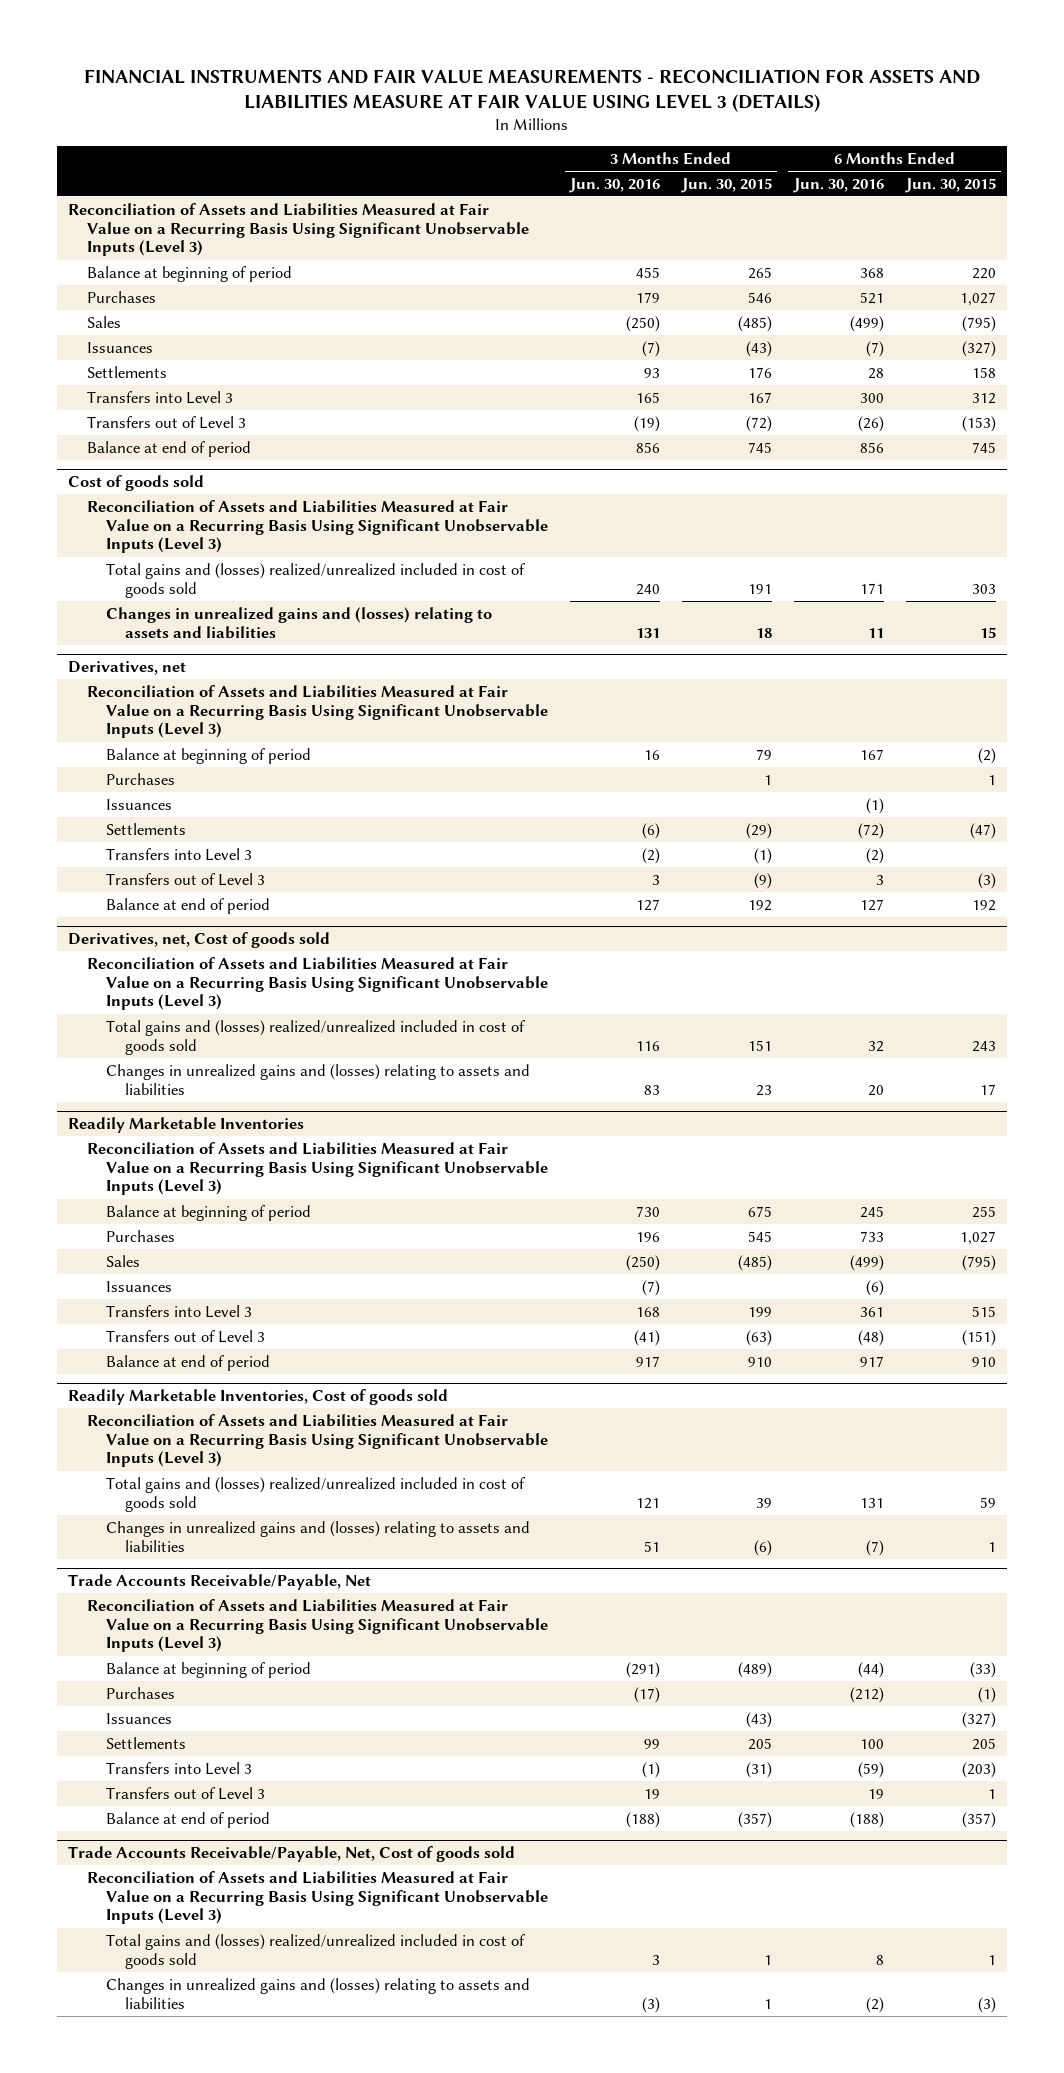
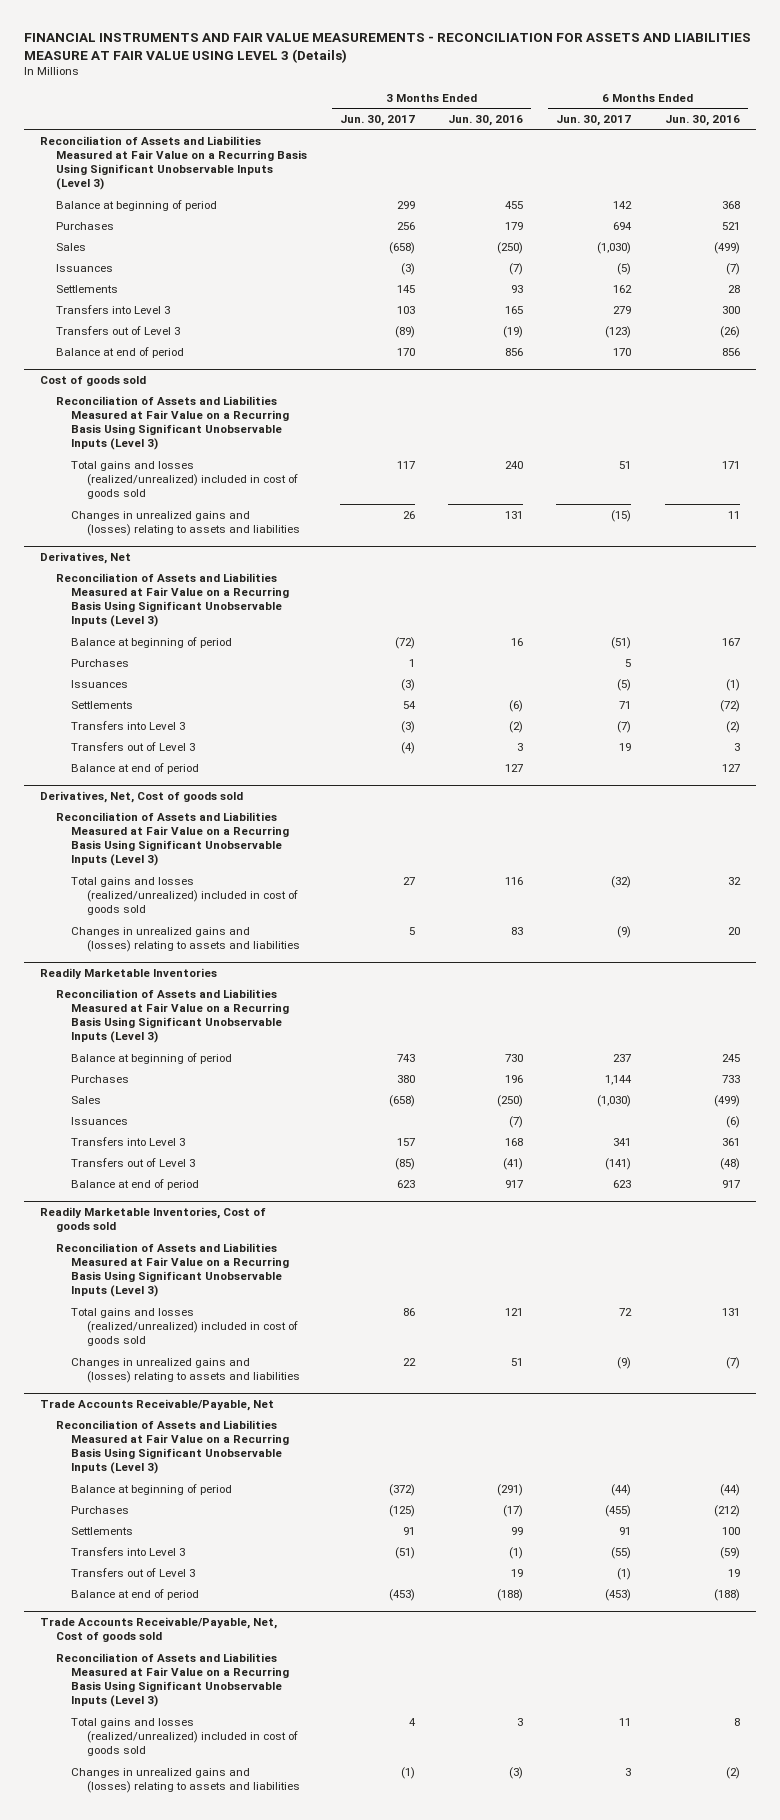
[83,68,980,112] FINANCIAL INSTRUMENTS AND FAIR VALUE MEASUREMENTS - RECONCILIATION FOR ASSETS AND LIABILITIES MEASURE AT FAIR VALUE USING LEVEL 3 (DETAILS) -> [23,32,751,63] FINANCIAL INSTRUMENTS AND FAIR VALUE MEASUREMENTS - RECONCILIATION FOR ASSETS AND LIABILITIES MEASURE AT FAIR VALUE USING LEVEL 3 (Details)
[680,177,772,193] Jun. 30, 2015 -> none
[904,177,996,193] Jun. 30, 2015 -> none
none -> [339,114,415,126] Jun. 30, 2017
none -> [556,114,632,126] Jun. 30, 2017
[106,562,526,598] Total gains and (losses) realized/unrealized included in cost of goods sold -> [71,460,298,500] Total gains and losses (realized/unrealized) included in cost of goods sold
[68,661,187,676] Derivatives, net -> [40,551,132,564] Derivatives, Net
[68,932,331,949] Derivatives, net, Cost of goods sold -> [40,790,244,803] Derivatives, Net, Cost of goods sold
[106,1019,526,1055] Total gains and (losses) realized/unrealized included in cost of goods sold -> [71,876,298,916] Total gains and losses (realized/unrealized) included in cost of goods sold
[106,1476,526,1512] Total gains and (losses) realized/unrealized included in cost of goods sold -> [71,1307,298,1347] Total gains and losses (realized/unrealized) included in cost of goods sold
[106,1712,173,1724] Issuances -> none
[106,1933,526,1969] Total gains and (losses) realized/unrealized included in cost of goods sold -> [71,1717,298,1757] Total gains and losses (realized/unrealized) included in cost of goods sold

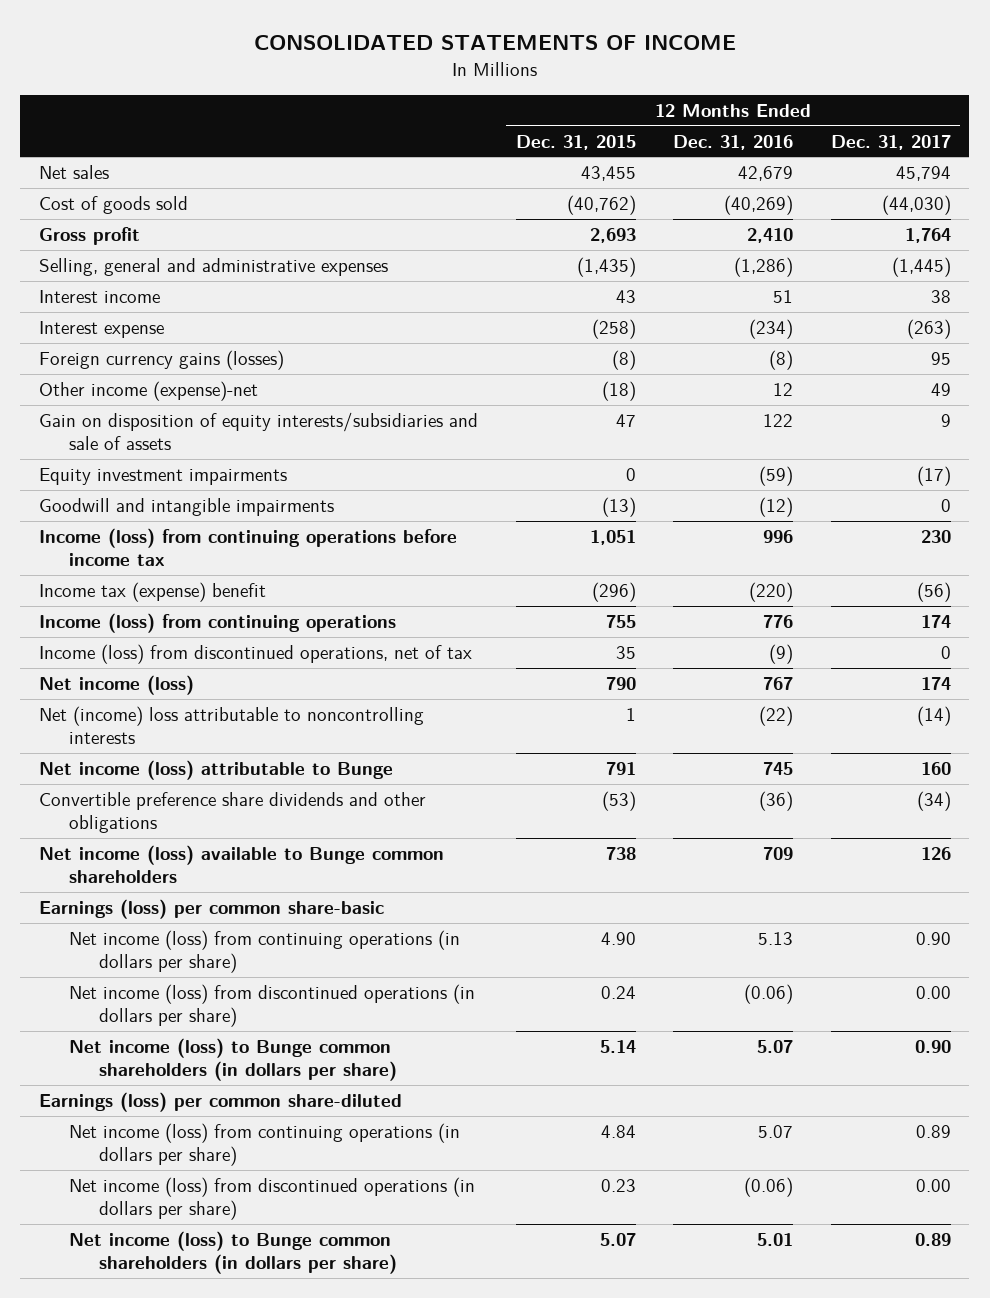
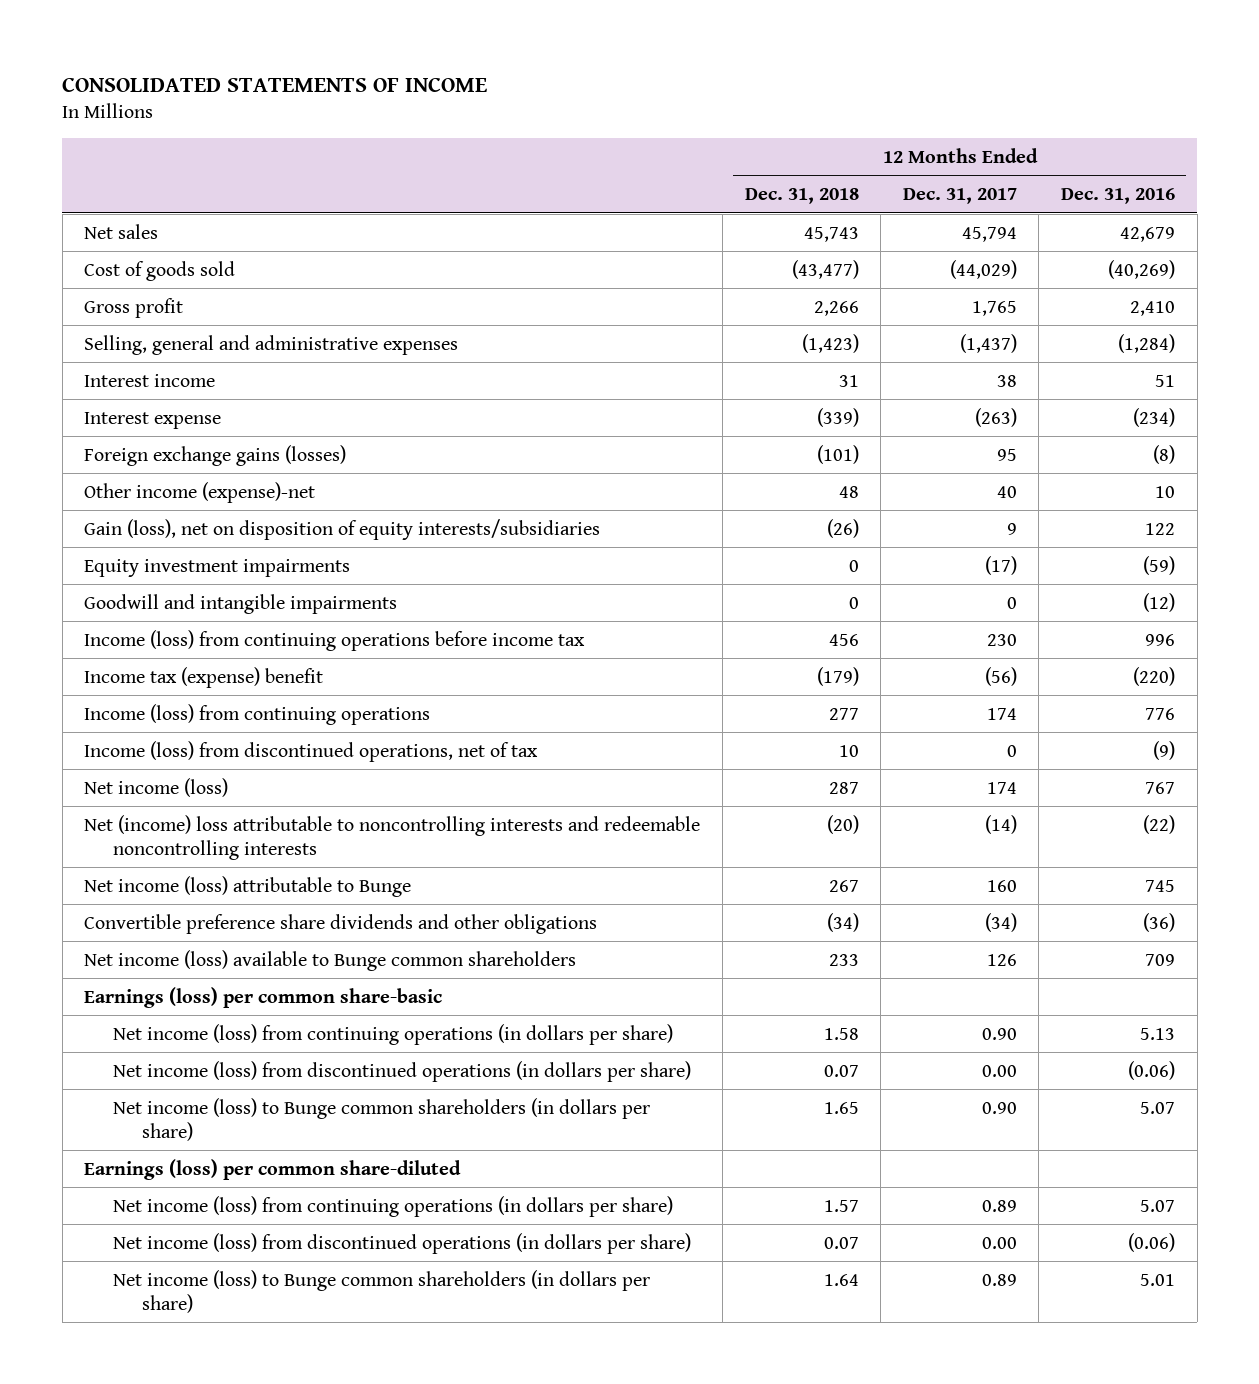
[515,134,636,150] Dec. 31, 2015 -> none
none -> [744,188,859,205] Dec. 31, 2018
[881,195,951,216] (44,030) -> [949,259,1017,279] (44,029)
[904,228,951,244] 1,764 -> [971,300,1017,316] 1,765
[734,257,794,278] (1,286) -> [1118,333,1176,353] (1,284)
[891,257,951,278] (1,445) -> [959,333,1017,353] (1,437)
[38,350,284,371] Foreign currency gains (losses) -> [84,444,347,466] Foreign exchange gains (losses)
[773,383,794,397] 12 -> [1155,485,1176,498] 10
[930,383,951,397] 49 -> [996,485,1017,498] 40
[38,412,478,451] Gain on disposition of equity interests/subsidiaries and sale of assets -> [84,518,601,540] Gain (loss), net on disposition of equity interests/subsidiaries
[38,706,424,745] Net (income) loss attributable to noncontrolling interests -> [84,814,701,860] Net (income) loss attributable to noncontrolling interests and redeemable noncontrolling interests

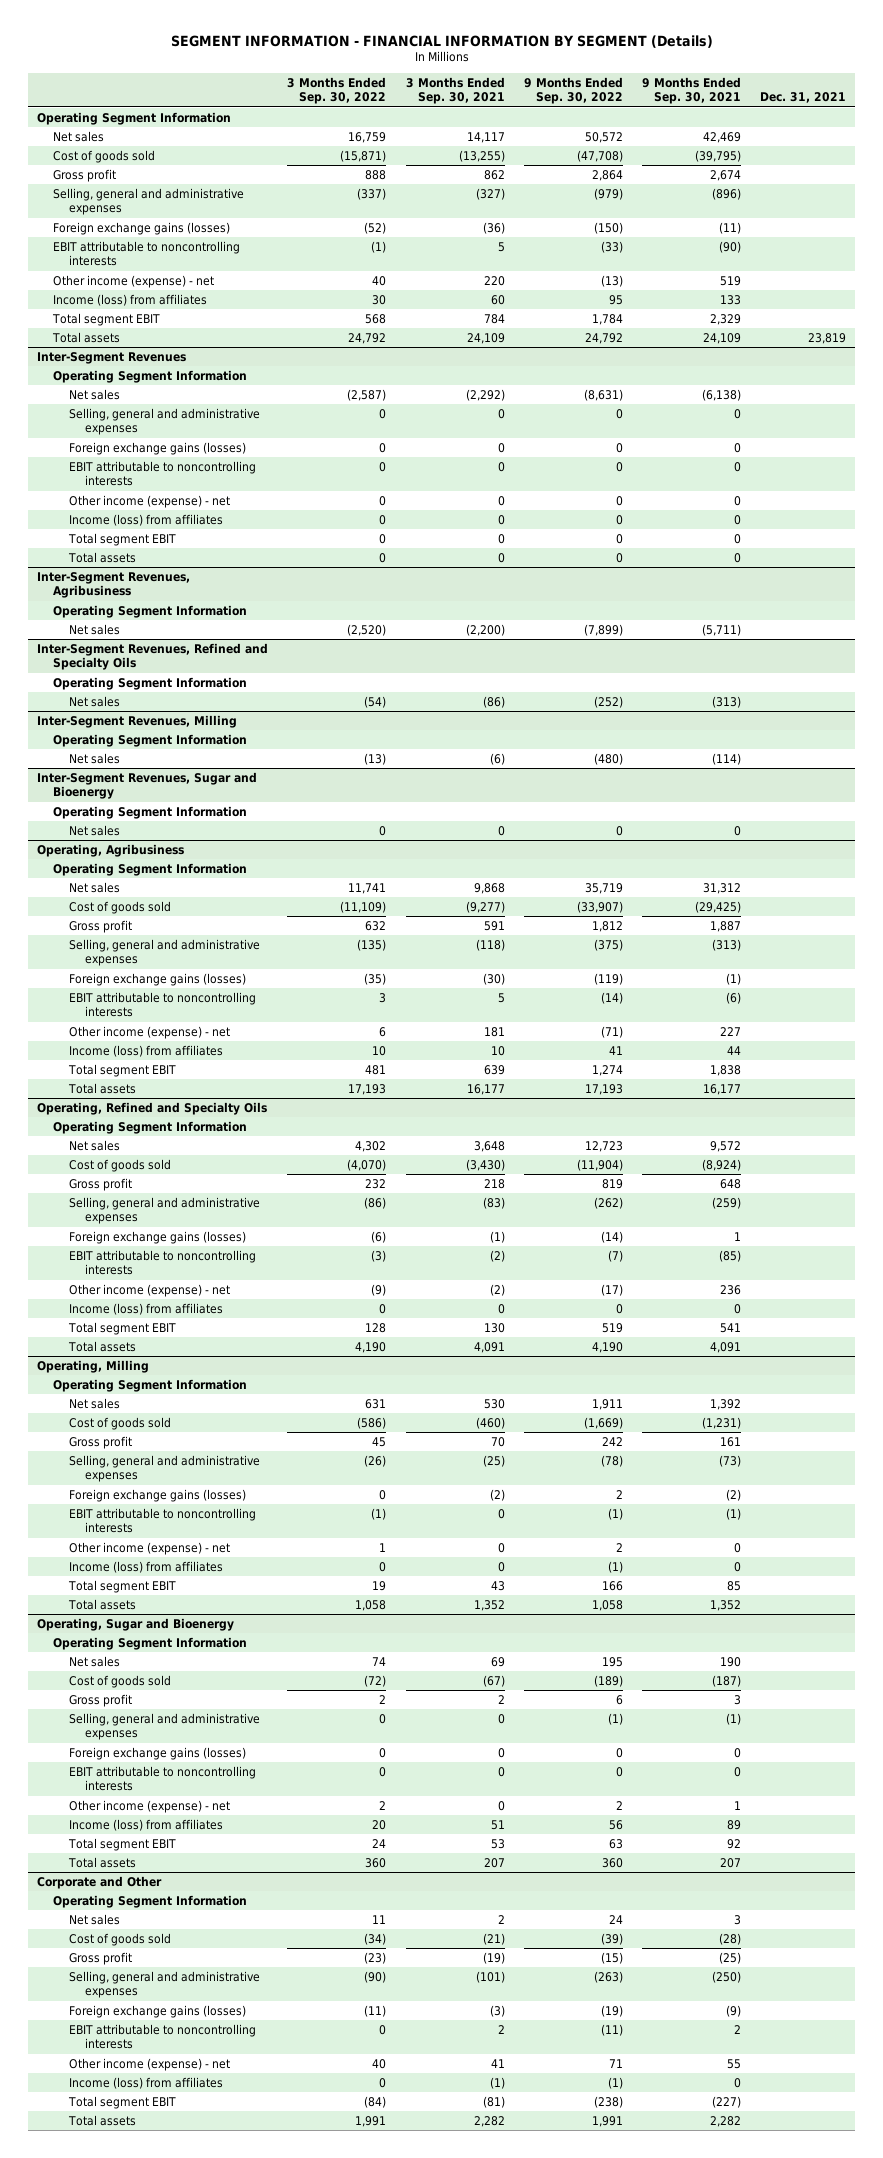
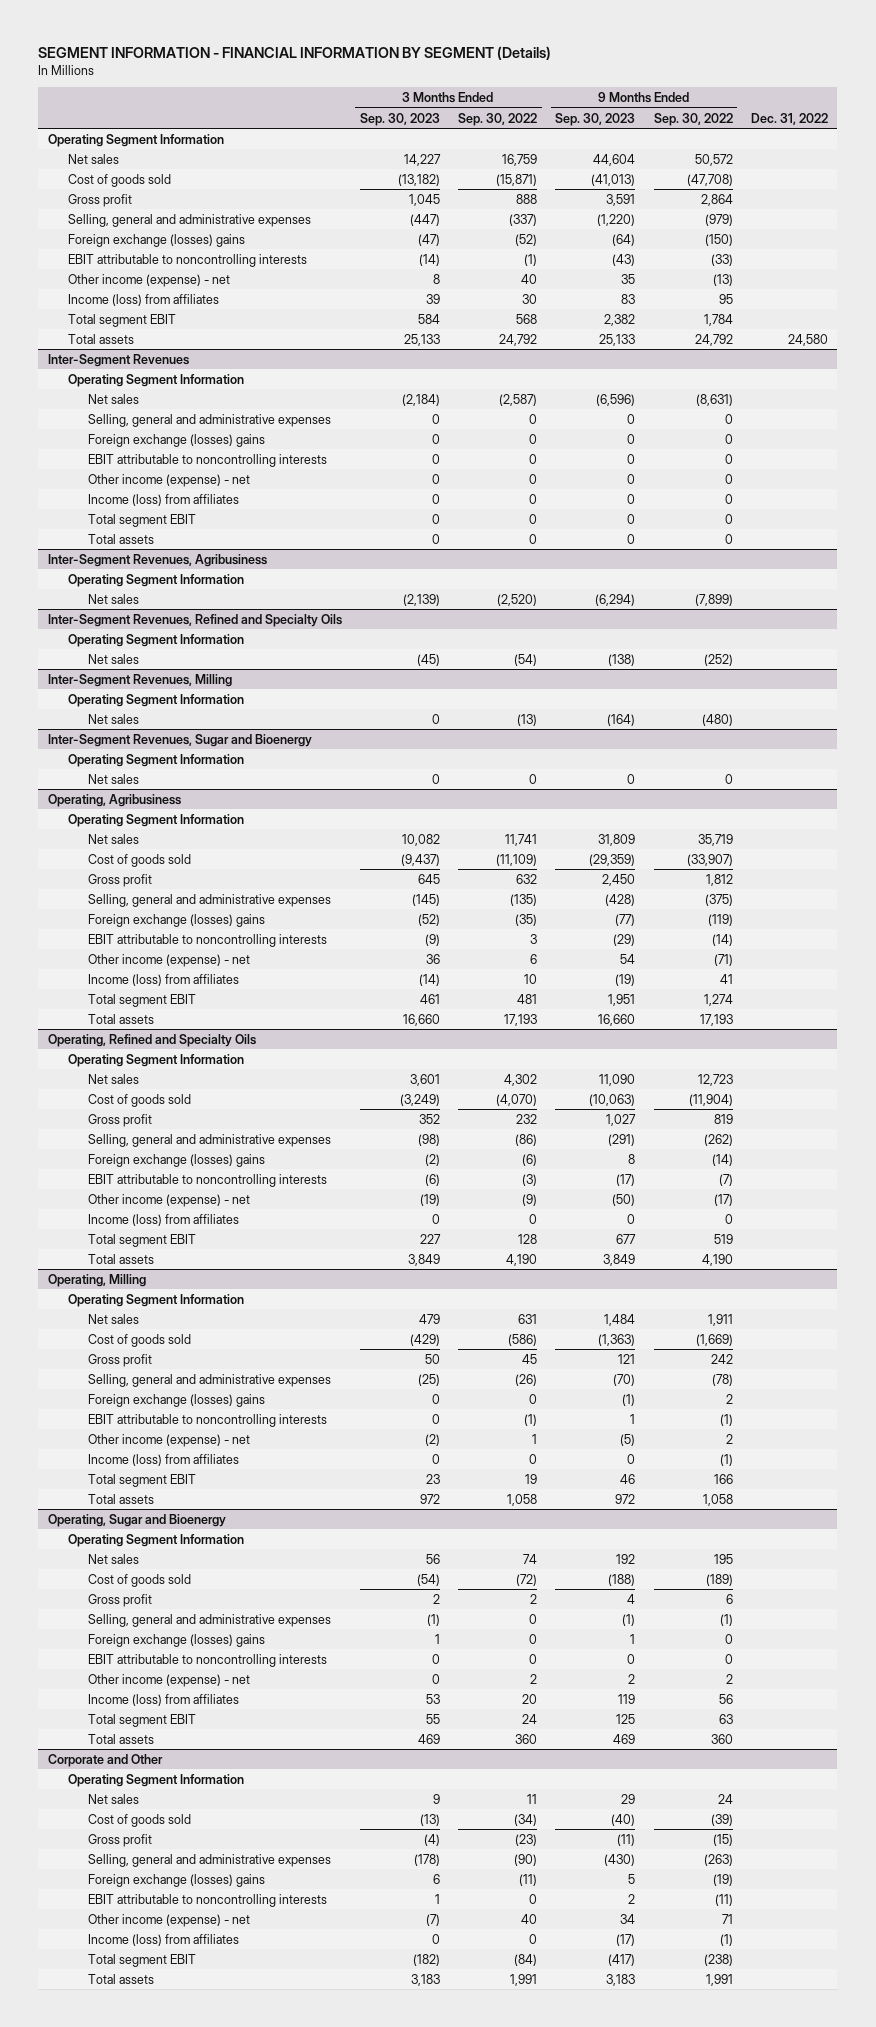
[405,76,505,105] 3 Months Ended Sep. 30, 2021 -> none
[641,76,741,105] 9 Months Ended Sep. 30, 2021 -> none
[759,92,846,104] Dec. 31, 2021 -> none
none -> [359,112,440,126] Sep. 30, 2023
none -> [555,112,636,126] Sep. 30, 2023
none -> [751,112,829,125] Dec. 31, 2022
[53,221,231,235] Foreign exchange gains (losses) -> [67,233,245,247] Foreign exchange (losses) gains
[68,441,246,455] Foreign exchange gains (losses) -> [87,433,265,447] Foreign exchange (losses) gains
[68,972,246,986] Foreign exchange gains (losses) -> [87,913,265,927] Foreign exchange (losses) gains
[68,1230,246,1244] Foreign exchange gains (losses) -> [87,1153,265,1167] Foreign exchange (losses) gains
[68,1488,246,1502] Foreign exchange gains (losses) -> [87,1393,265,1407] Foreign exchange (losses) gains
[68,1746,246,1760] Foreign exchange gains (losses) -> [87,1633,265,1647] Foreign exchange (losses) gains
[68,2004,246,2018] Foreign exchange gains (losses) -> [87,1873,265,1887] Foreign exchange (losses) gains

